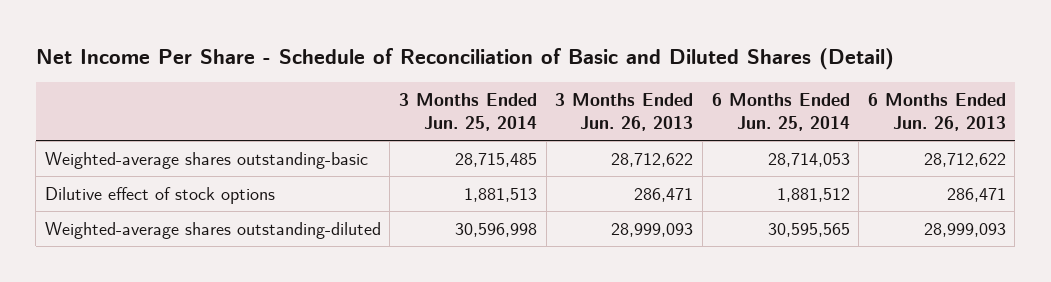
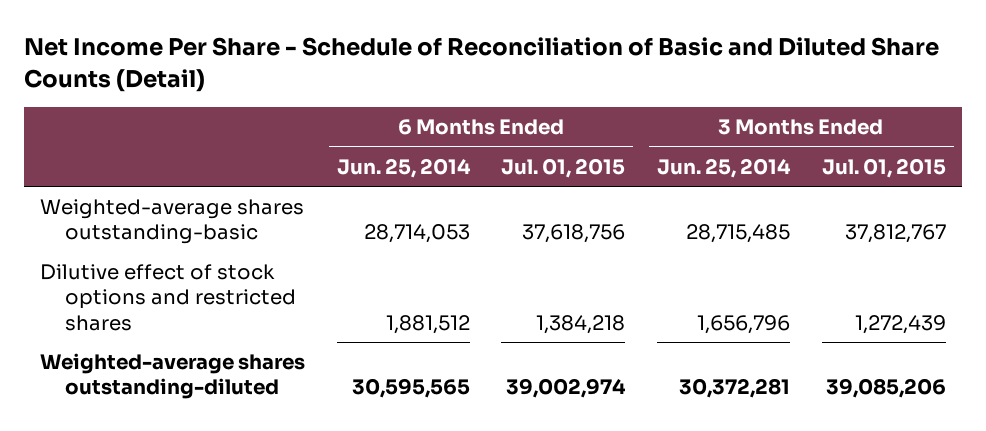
[35,47,894,70] Net Income Per Share - Schedule of Reconciliation of Basic and Diluted Shares (Detail) -> [24,37,940,92] Net Income Per Share - Schedule of Reconciliation of Basic and Diluted Share Counts (Detail)
[555,92,694,132] 3 Months Ended Jun. 26, 2013 -> none
[867,92,1006,132] 6 Months Ended Jun. 26, 2013 -> none
none -> [501,157,626,178] Jul. 01, 2015
none -> [821,157,946,178] Jul. 01, 2015
[44,186,275,204] Dilutive effect of stock options -> [39,264,296,331] Dilutive effect of stock options and restricted shares
[464,187,538,202] 1,881,513 -> [697,314,791,334] 1,656,796
[455,222,538,237] 30,596,998 -> [679,378,791,399] 30,372,281

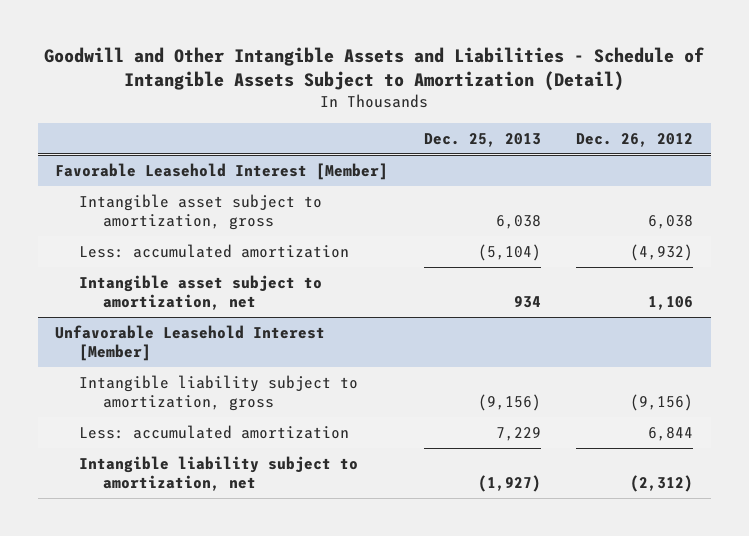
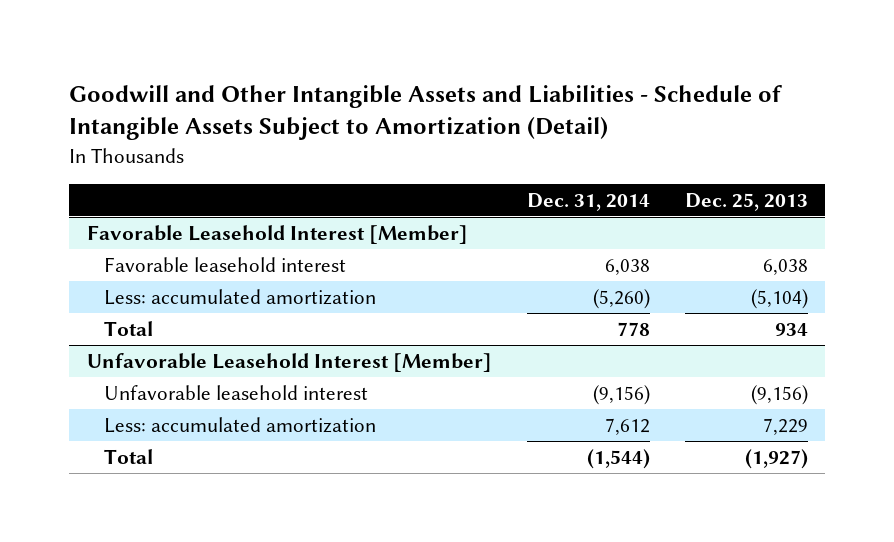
[576,133,694,148] Dec. 26, 2012 -> none
none -> [526,192,650,211] Dec. 31, 2014
[79,193,323,230] Intangible asset subject to amortization, gross -> [103,256,346,272] Favorable leasehold interest
[79,274,323,310] Intangible asset subject to amortization, net -> [103,320,153,336] Total
[79,374,359,411] Intangible liability subject to amortization, gross -> [103,384,368,400] Unfavorable leasehold interest
[79,455,359,491] Intangible liability subject to amortization, net -> [103,448,153,464] Total

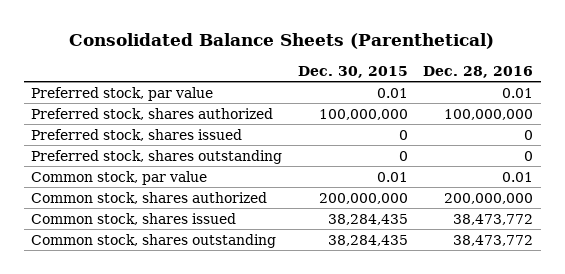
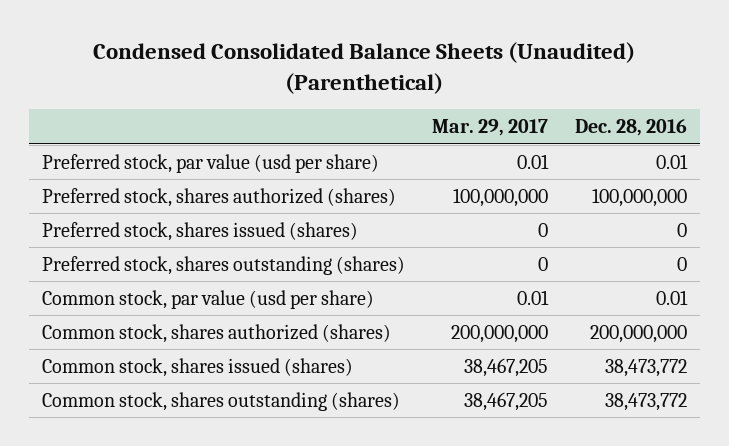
[69,32,495,49] Consolidated Balance Sheets (Parenthetical) -> [93,42,636,94] Condensed Consolidated Balance Sheets (Unaudited) (Parenthetical)
[297,65,408,78] Dec. 30, 2015 -> none
none -> [431,119,548,137] Mar. 29, 2017
[31,86,214,101] Preferred stock, par value -> [41,153,379,173] Preferred stock, par value (usd per share)
[31,107,274,120] Preferred stock, shares authorized -> [41,187,396,207] Preferred stock, shares authorized (shares)
[31,128,243,141] Preferred stock, shares issued -> [41,221,358,241] Preferred stock, shares issued (shares)
[31,149,283,164] Preferred stock, shares outstanding -> [41,255,405,275] Preferred stock, shares outstanding (shares)
[31,170,208,185] Common stock, par value -> [41,289,374,309] Common stock, par value (usd per share)
[31,191,268,204] Common stock, shares authorized -> [41,323,391,343] Common stock, shares authorized (shares)
[31,212,237,225] Common stock, shares issued -> [41,357,353,377] Common stock, shares issued (shares)
[31,233,277,248] Common stock, shares outstanding -> [41,391,400,411] Common stock, shares outstanding (shares)

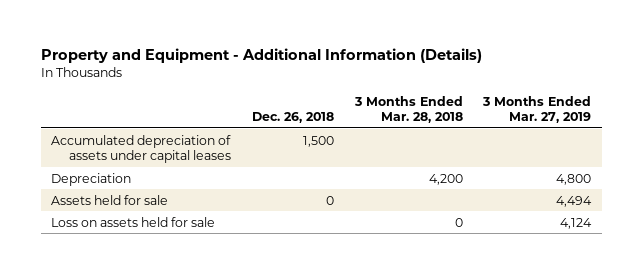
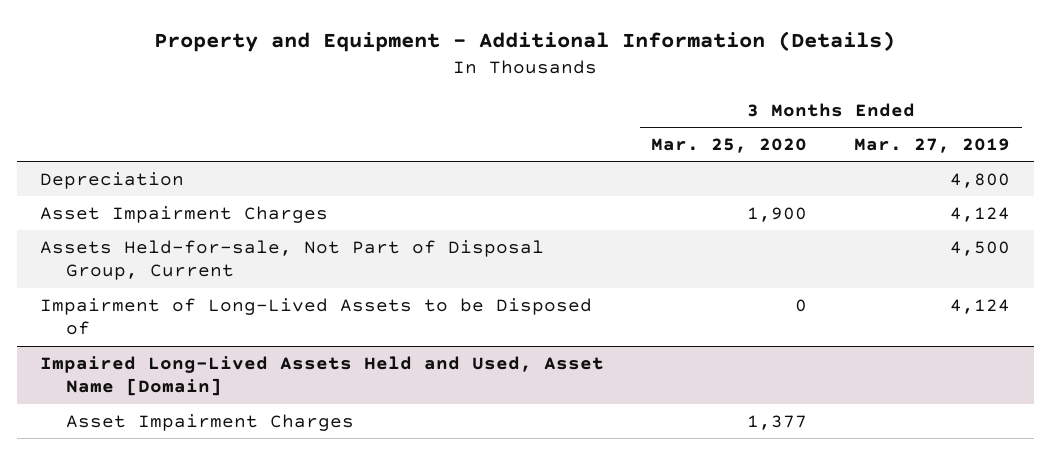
[251,112,334,124] Dec. 26, 2018 -> none
[353,95,463,124] 3 Months Ended Mar. 28, 2018 -> none
none -> [651,138,808,154] Mar. 25, 2020
[51,134,232,163] Accumulated depreciation of assets under capital leases -> none
none -> [40,205,329,223] Asset Impairment Charges
[51,194,169,205] Assets held for sale -> [40,239,545,281] Assets Held-for-sale, Not Part of Disposal Group, Current
[556,195,593,207] 4,494 -> [950,240,1011,256] 4,500
[51,216,216,227] Loss on assets held for sale -> [40,297,593,336] Impairment of Long-Lived Assets to be Disposed of
none -> [40,355,605,397] Impaired Long-Lived Assets Held and Used, Asset Name [Domain]
none -> [66,413,355,431] Asset Impairment Charges

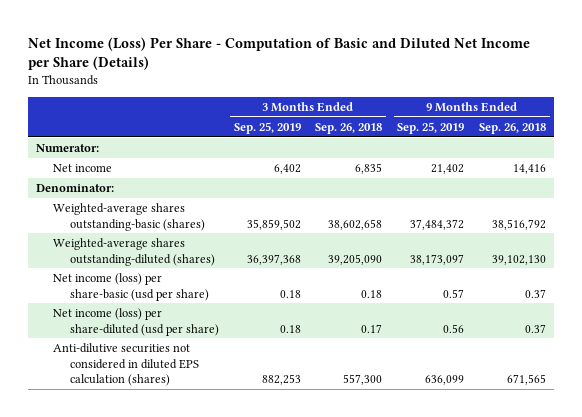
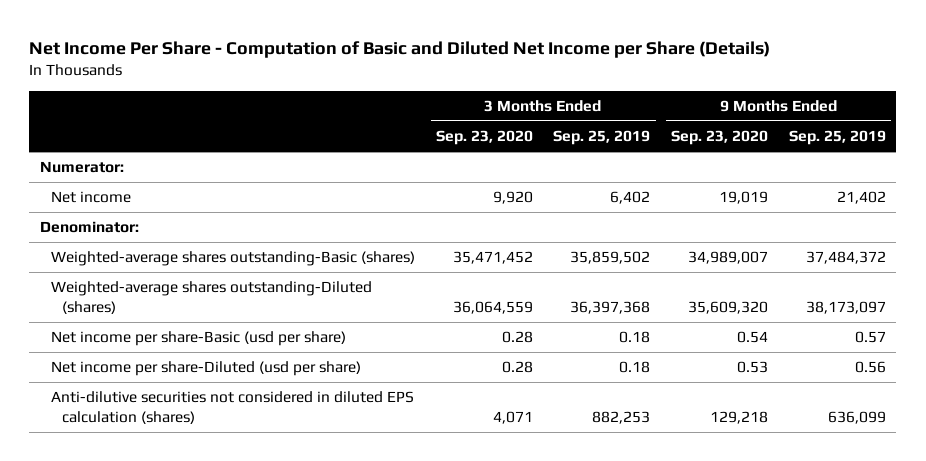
[28,36,531,71] Net Income (Loss) Per Share - Computation of Basic and Diluted Net Income per Share (Details) -> [29,40,771,58] Net Income Per Share - Computation of Basic and Diluted Net Income per Share (Details)
[315,123,383,135] Sep. 26, 2018 -> none
[479,123,547,135] Sep. 26, 2018 -> none
none -> [435,130,533,146] Sep. 23, 2020
none -> [671,130,769,146] Sep. 23, 2020
[52,203,205,231] Weighted-average shares outstanding-basic (shares) -> [51,251,416,267] Weighted-average shares outstanding-Basic (shares)
[52,238,215,266] Weighted-average shares outstanding-diluted (shares) -> [51,281,373,314] Weighted-average shares outstanding-Diluted (shares)
[52,273,209,301] Net income (loss) per share-basic (usd per share) -> [51,331,347,347] Net income per share-Basic (usd per share)
[52,308,219,336] Net income (loss) per share-diluted (usd per share) -> [51,361,362,377] Net income per share-Diluted (usd per share)

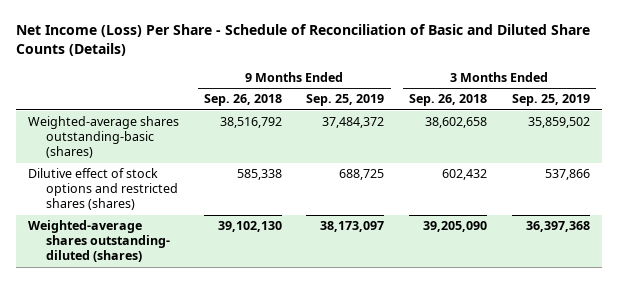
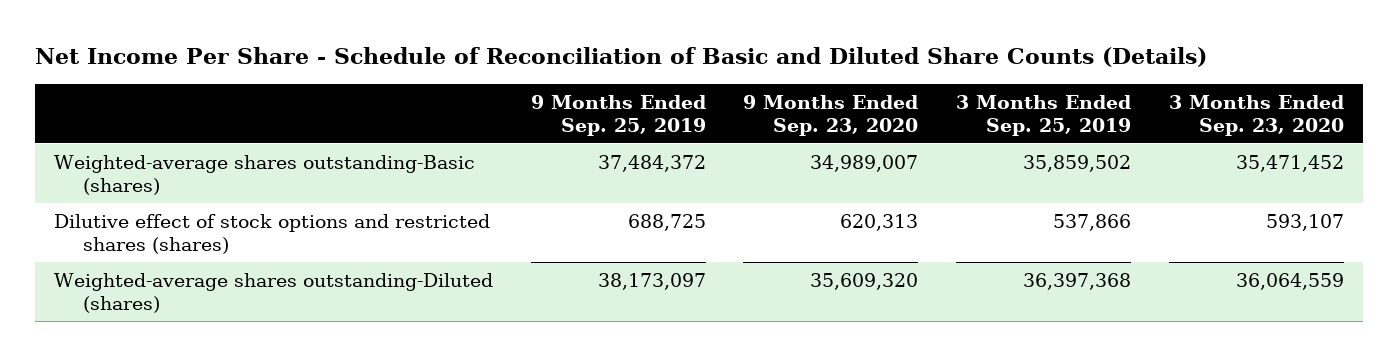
[15,24,590,57] Net Income (Loss) Per Share - Schedule of Reconciliation of Basic and Diluted Share Counts (Details) -> [34,47,1207,68] Net Income Per Share - Schedule of Reconciliation of Basic and Diluted Share Counts (Details)
[203,94,282,107] Sep. 26, 2018 -> none
[409,94,488,107] Sep. 26, 2018 -> none
none -> [743,94,919,136] 9 Months Ended Sep. 23, 2020
none -> [1169,94,1345,136] 3 Months Ended Sep. 23, 2020
[28,116,180,159] Weighted-average shares outstanding-basic (shares) -> [53,155,475,196] Weighted-average shares outstanding-Basic (shares)
[28,220,170,263] Weighted-average shares outstanding- diluted (shares) -> [53,273,493,314] Weighted-average shares outstanding-Diluted (shares)

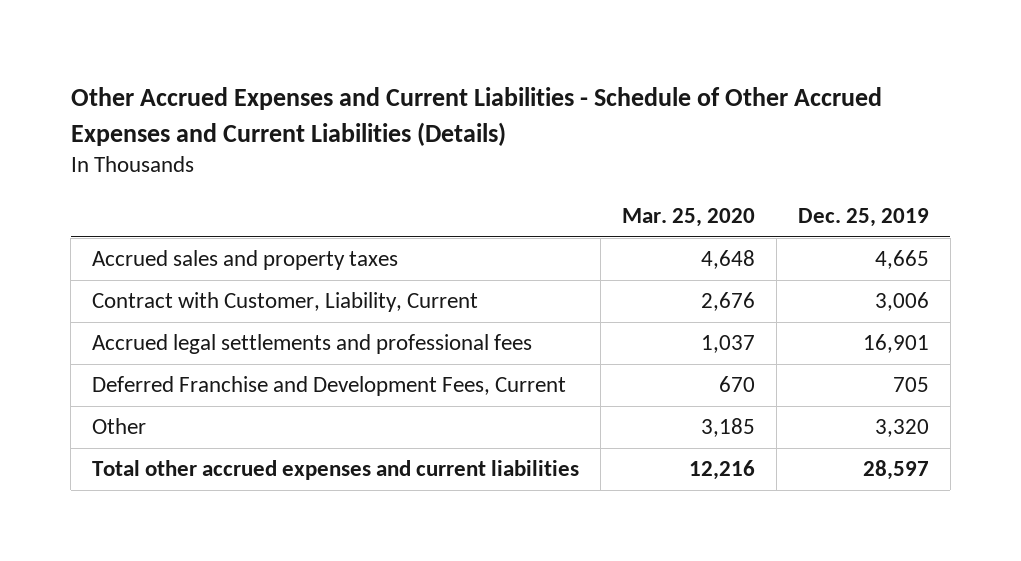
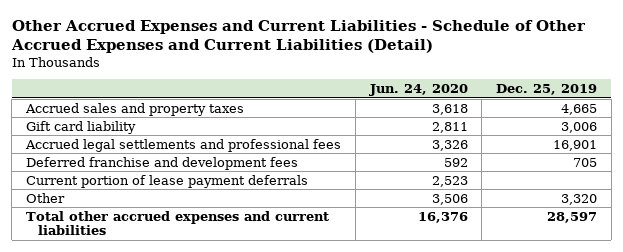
[70,87,882,146] Other Accrued Expenses and Current Liabilities - Schedule of Other Accrued Expenses and Current Liabilities (Details) -> [10,20,586,54] Other Accrued Expenses and Current Liabilities - Schedule of Other Accrued Expenses and Current Liabilities (Detail)
[622,208,756,228] Mar. 25, 2020 -> none
none -> [368,84,468,97] Jun. 24, 2020
[92,292,479,313] Contract with Customer, Liability, Current -> [26,120,137,134] Gift card liability
[92,376,567,397] Deferred Franchise and Development Fees, Current -> [26,156,299,170] Deferred franchise and development fees
none -> [26,174,309,188] Current portion of lease payment deferrals

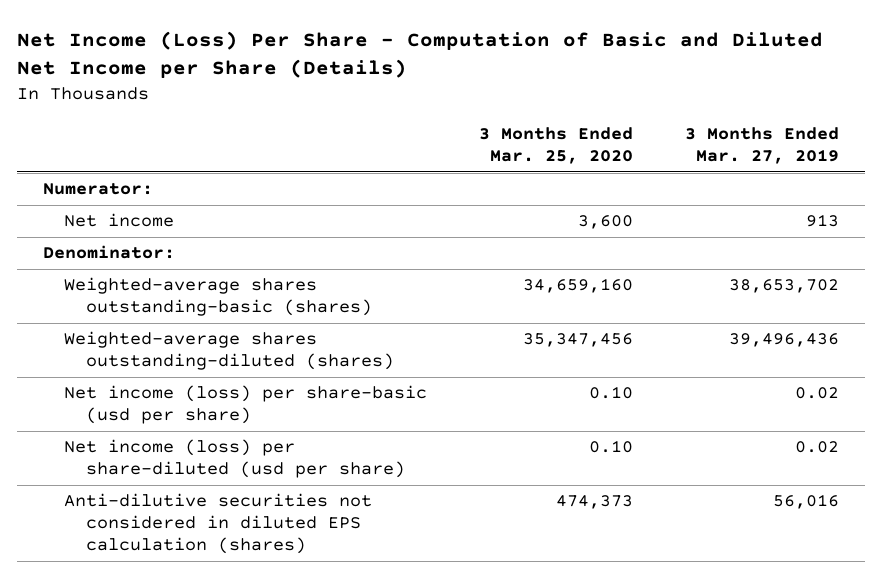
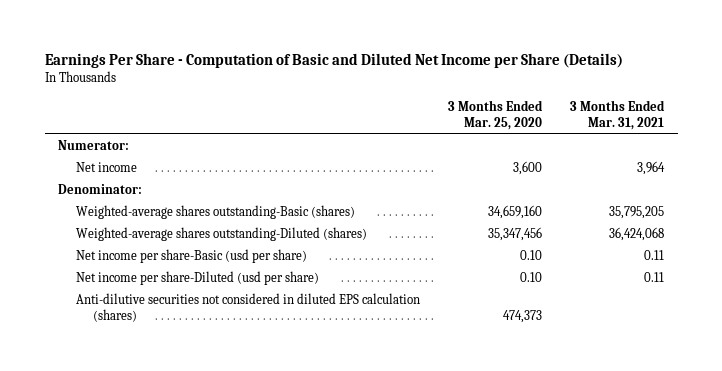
[17,30,824,79] Net Income (Loss) Per Share - Computation of Basic and Diluted Net Income per Share (Details) -> [44,52,623,68] Earnings Per Share - Computation of Basic and Diluted Net Income per Share (Details)
[685,127,840,164] 3 Months Ended Mar. 27, 2019 -> none
none -> [569,99,665,130] 3 Months Ended Mar. 31, 2021
[64,277,372,317] Weighted-average shares outstanding-basic (shares) -> [75,204,355,219] Weighted-average shares outstanding-Basic (shares)
[64,331,394,371] Weighted-average shares outstanding-diluted (shares) -> [75,226,367,241] Weighted-average shares outstanding-Diluted (shares)
[64,385,428,425] Net income (loss) per share-basic (usd per share) -> [75,248,307,263] Net income per share-Basic (usd per share)
[64,439,405,479] Net income (loss) per share-diluted (usd per share) -> [75,270,319,285] Net income per share-Diluted (usd per share)

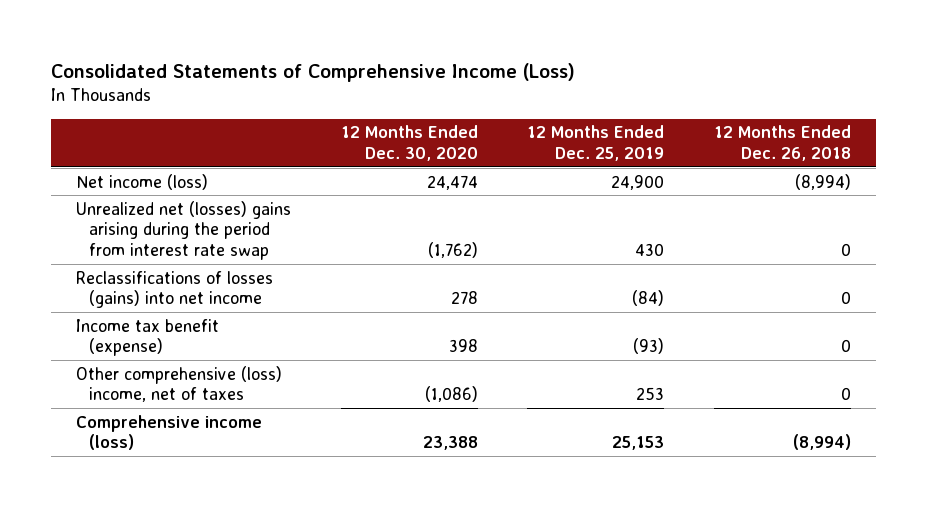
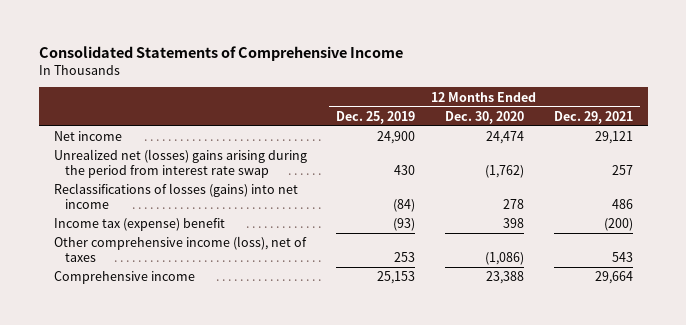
[51,63,576,83] Consolidated Statements of Comprehensive Income (Loss) -> [38,46,403,62] Consolidated Statements of Comprehensive Income
[714,125,852,161] 12 Months Ended Dec. 26, 2018 -> none
none -> [553,110,633,124] Dec. 29, 2021
[76,173,209,190] Net income (loss) -> [53,131,122,142] Net income
[76,318,220,357] Income tax benefit (expense) -> [53,218,225,232] Income tax (expense) benefit
[76,365,283,403] Other comprehensive (loss) income, net of taxes -> [53,236,307,262] Other comprehensive income (loss), net of taxes
[76,414,263,451] Comprehensive income (loss) -> [53,271,195,285] Comprehensive income

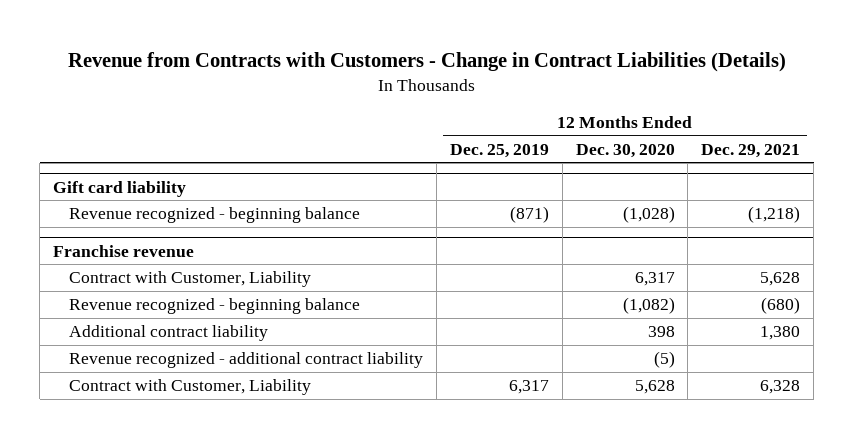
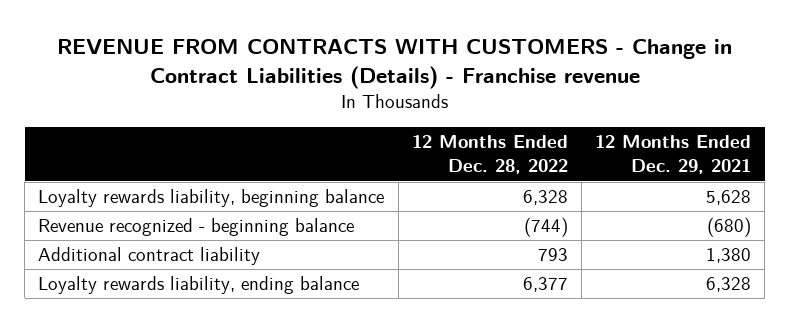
[67,52,786,73] Revenue from Contracts with Customers - Change in Contract Liabilities (Details) -> [56,38,732,89] REVENUE FROM CONTRACTS WITH CUSTOMERS - Change in Contract Liabilities (Details) - Franchise revenue
[449,143,549,158] Dec. 25, 2019 -> none
[575,143,675,158] Dec. 30, 2020 -> none
none -> [411,135,568,175] 12 Months Ended Dec. 28, 2022
[53,180,187,197] Gift card liability -> none
[69,207,361,224] Revenue recognized - beginning balance -> none
[53,244,195,257] Franchise revenue -> none
[69,271,312,288] Contract with Customer, Liability -> [38,189,385,208] Loyalty rewards liability, beginning balance
[69,352,424,369] Revenue recognized - additional contract liability -> none
[69,379,312,396] Contract with Customer, Liability -> [38,276,360,295] Loyalty rewards liability, ending balance

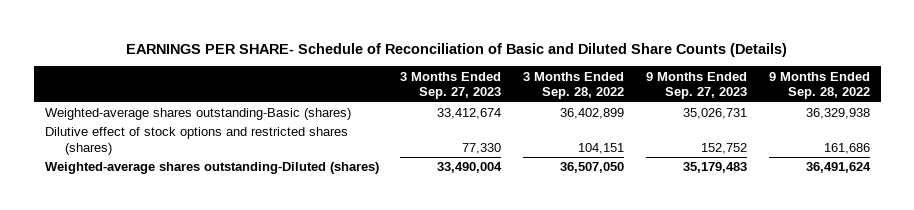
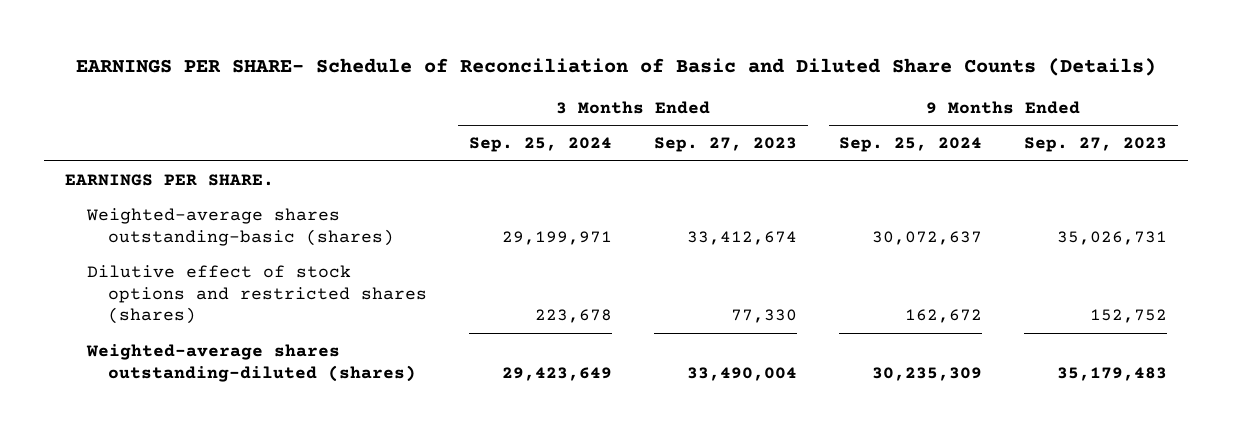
[523,71,625,100] 3 Months Ended Sep. 28, 2022 -> none
[768,71,870,100] 9 Months Ended Sep. 28, 2022 -> none
none -> [468,137,612,153] Sep. 25, 2024
none -> [839,137,983,153] Sep. 25, 2024
none -> [65,173,275,186] EARNINGS PER SHARE.
[44,108,351,121] Weighted-average shares outstanding-Basic (shares) -> [85,207,394,246] Weighted-average shares outstanding-basic (shares)
[44,162,379,175] Weighted-average shares outstanding-Diluted (shares) -> [85,343,416,382] Weighted-average shares outstanding-diluted (shares)

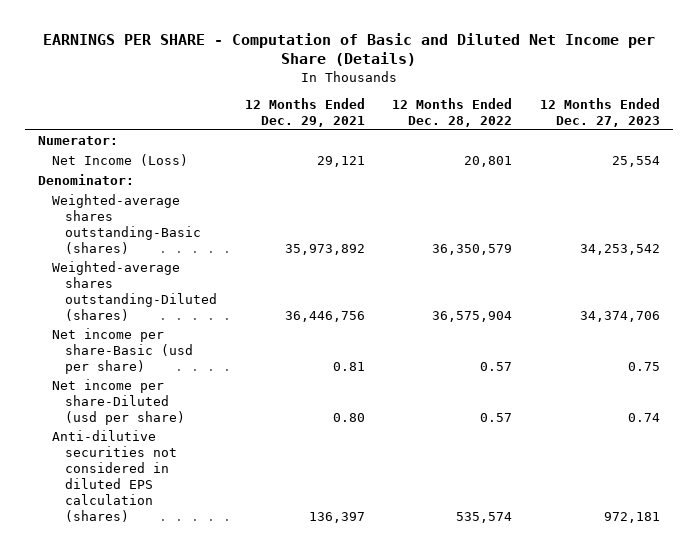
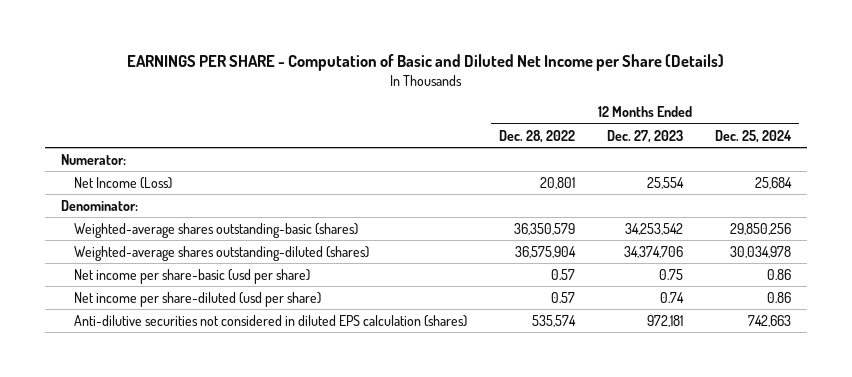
[244,97,365,127] 12 Months Ended Dec. 29, 2021 -> none
none -> [714,129,792,143] Dec. 25, 2024
[51,194,202,255] Weighted-average shares outstanding-Basic (shares) -> [73,222,358,238] Weighted-average shares outstanding-basic (shares)
[51,261,218,322] Weighted-average shares outstanding-Diluted (shares) -> [73,245,369,261] Weighted-average shares outstanding-diluted (shares)
[51,328,194,375] Net income per share-Basic (usd per share) -> [73,268,310,284] Net income per share-basic (usd per share)
[51,379,186,426] Net income per share-Diluted (usd per share) -> [73,291,321,307] Net income per share-diluted (usd per share)

